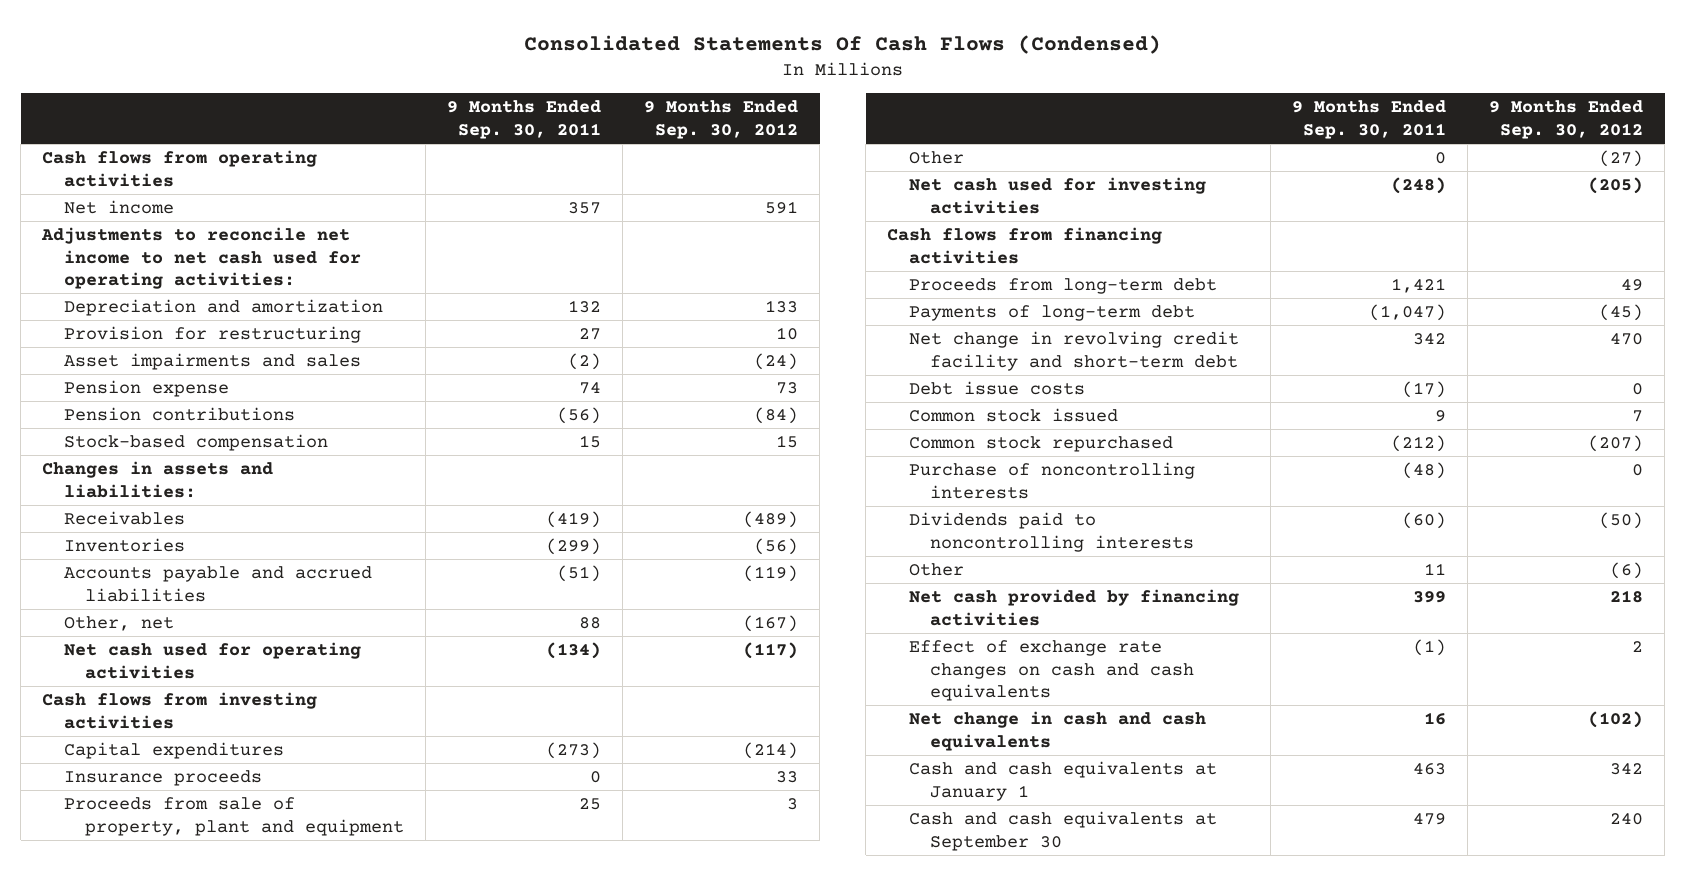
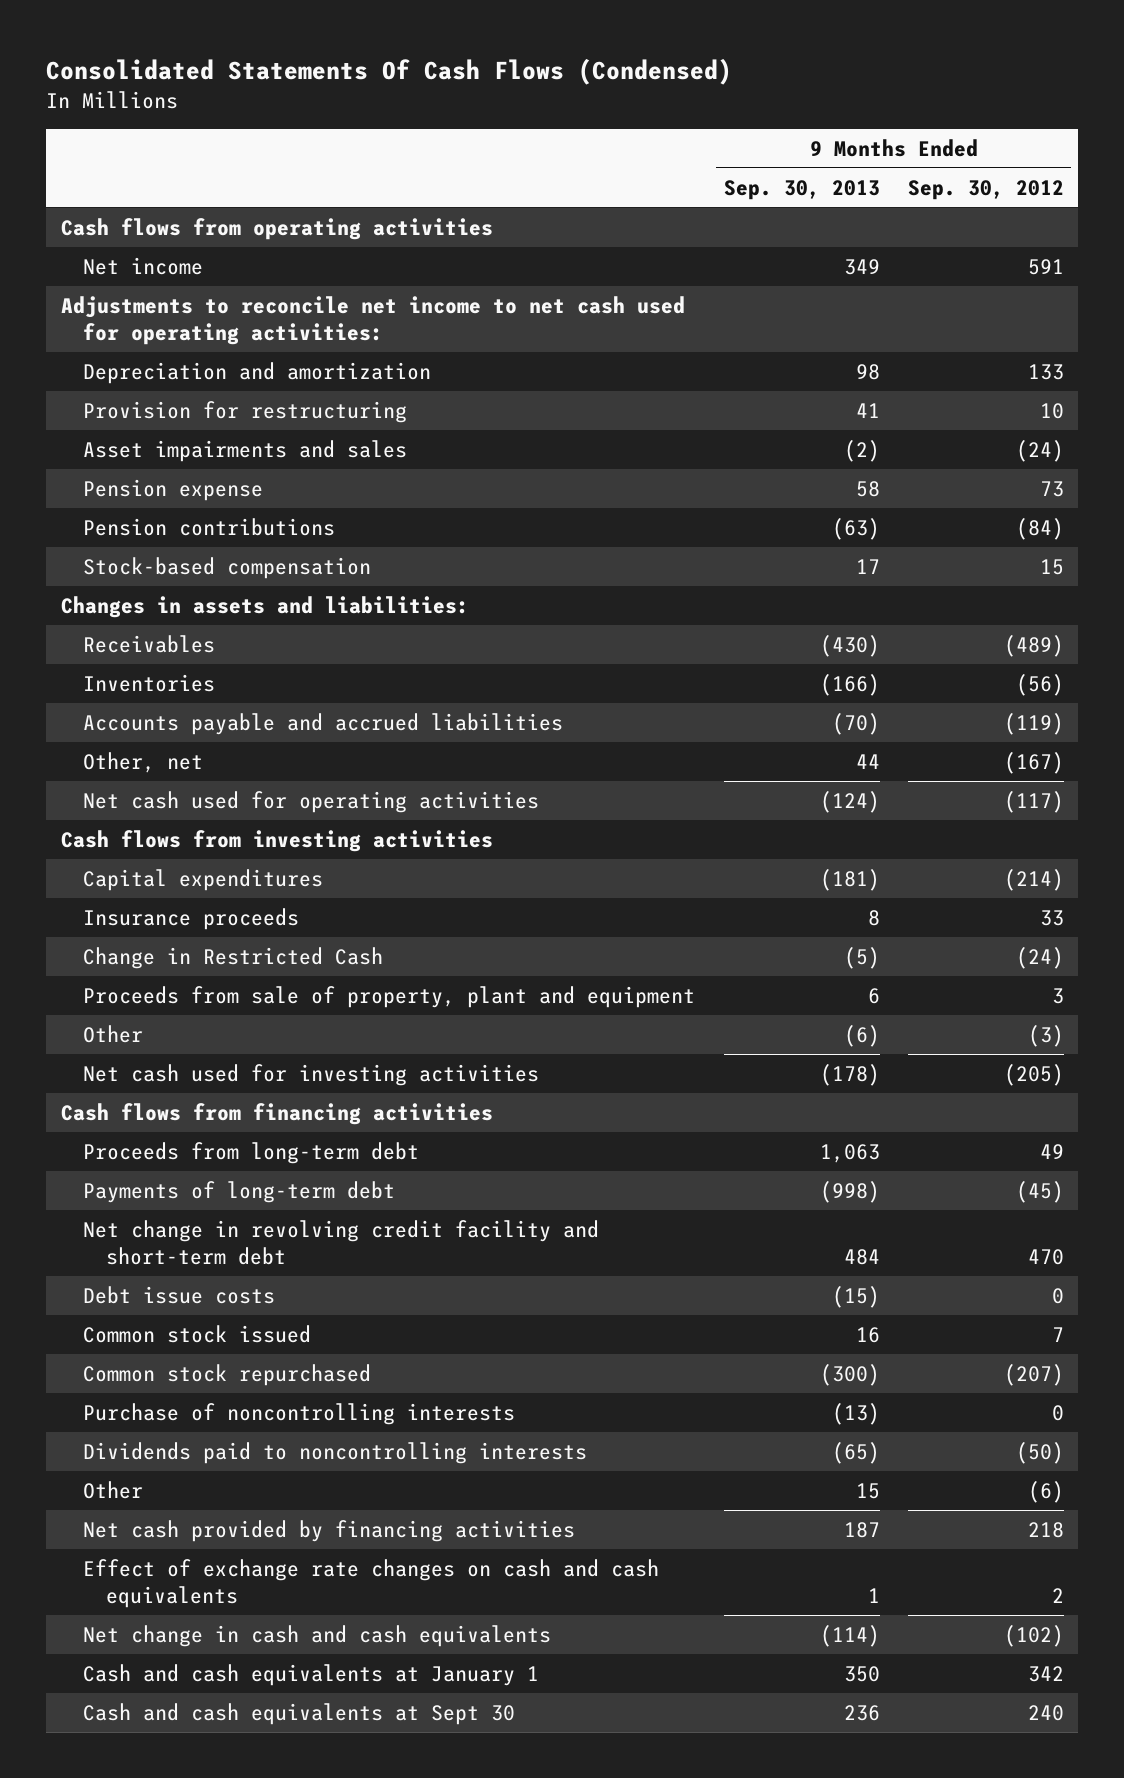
[447,100,602,139] 9 Months Ended Sep. 30, 2011 -> none
none -> [723,179,880,200] Sep. 30, 2013
none -> [83,946,384,969] Change in Restricted Cash
[1599,149,1644,167] (27) -> [1027,1024,1064,1047] (3)
[908,810,1217,851] Cash and cash equivalents at September 30 -> [83,1702,516,1725] Cash and cash equivalents at Sept 30

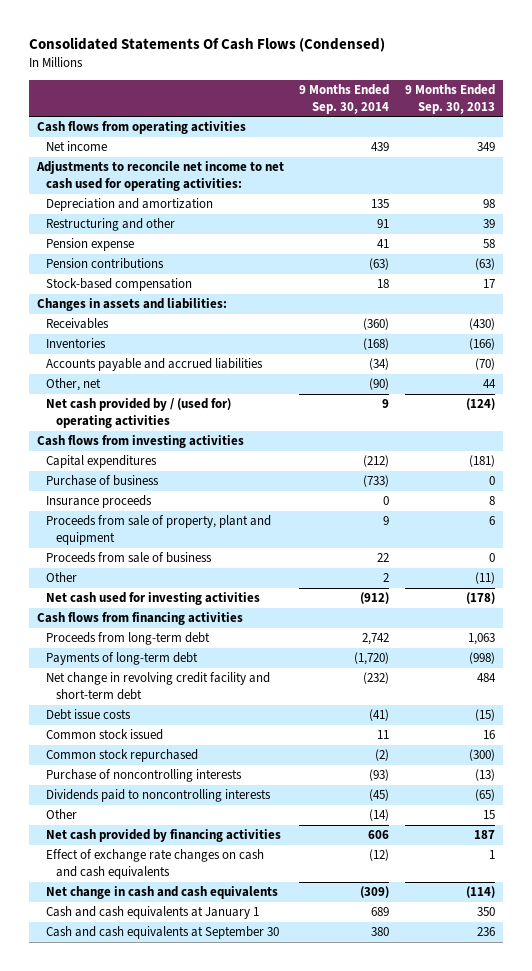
[907,179,1064,200] Sep. 30, 2012 -> none
none -> [299,84,390,114] 9 Months Ended Sep. 30, 2014
[83,400,408,423] Provision for restructuring -> none
[83,439,408,462] Asset impairments and sales -> none
none -> [46,218,176,232] Restructuring and other
[83,790,540,813] Net cash used for operating activities -> [46,398,232,428] Net cash provided by / (used for) operating activities
none -> [46,475,160,487] Purchase of business
[83,946,384,969] Change in Restricted Cash -> none
none -> [46,552,213,564] Proceeds from sale of business
[843,1024,880,1047] (6) -> [475,572,496,585] (11)
[83,1702,516,1725] Cash and cash equivalents at Sept 30 -> [46,926,280,940] Cash and cash equivalents at September 30

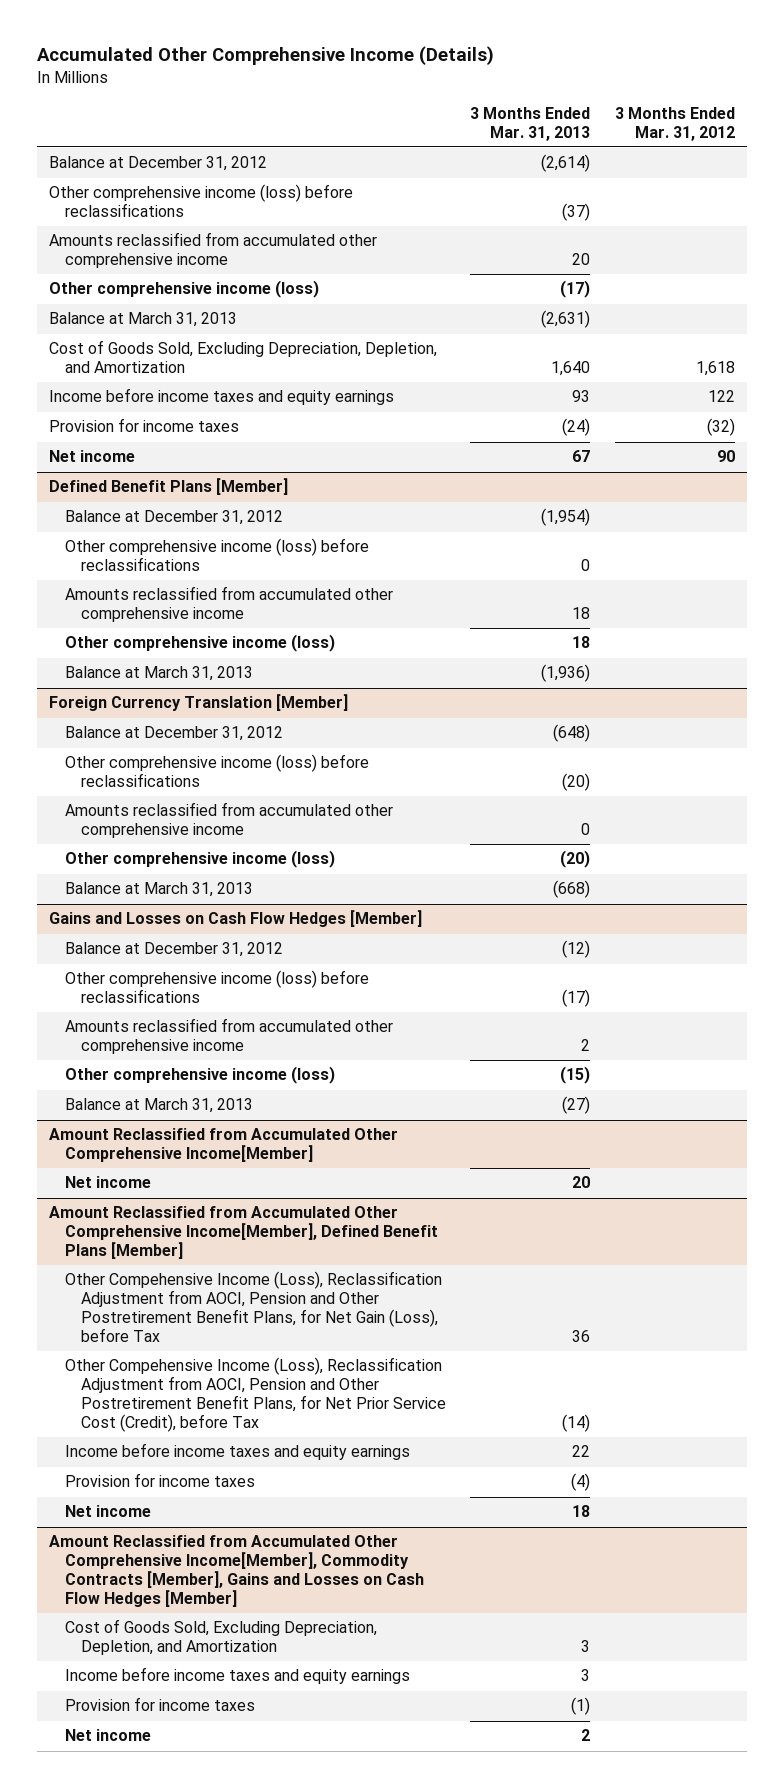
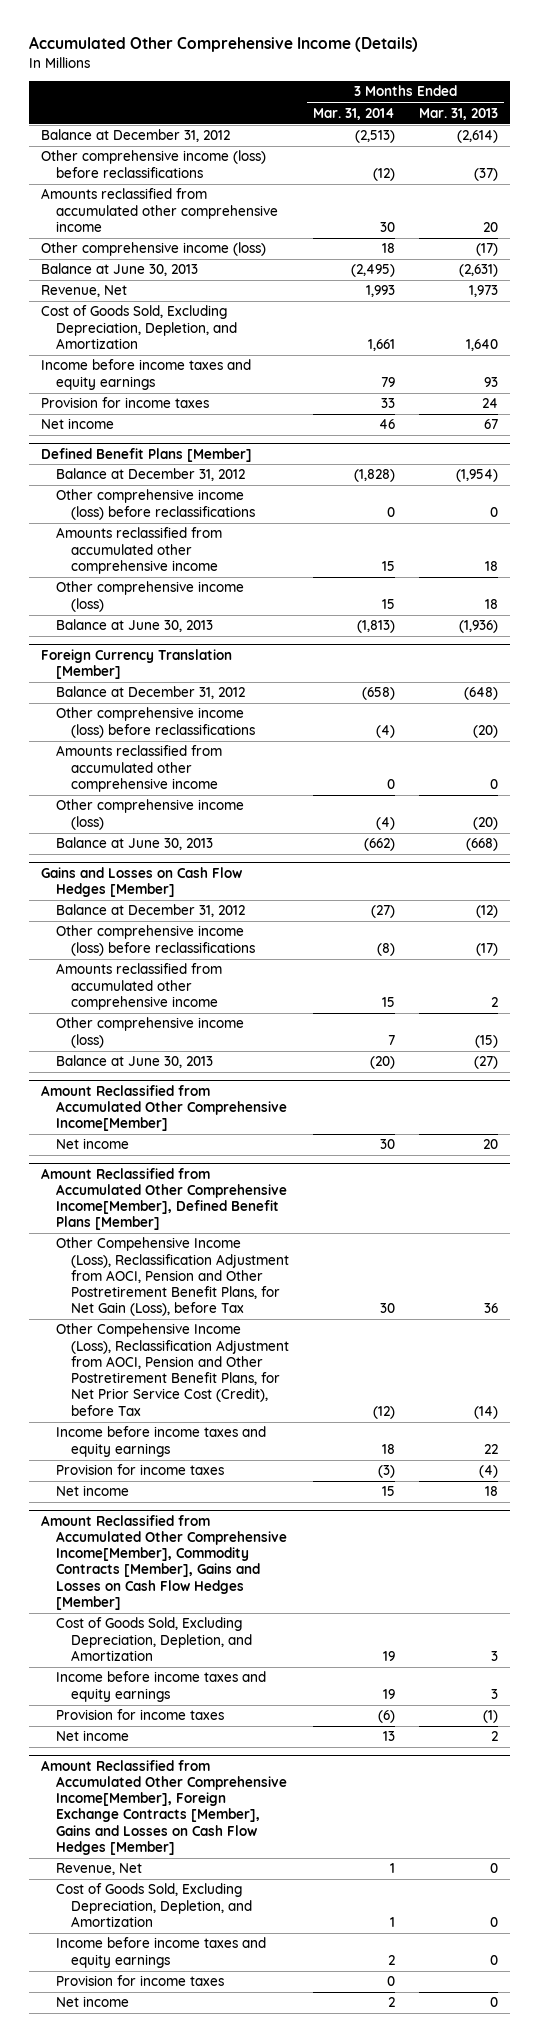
[614,106,735,141] 3 Months Ended Mar. 31, 2012 -> none
none -> [313,107,396,120] Mar. 31, 2014
[48,312,237,328] Balance at March 31, 2013 -> [40,263,198,277] Balance at June 30, 2013
none -> [40,285,127,298] Revenue, Net
[562,418,591,437] (24) -> [482,398,499,409] 24
[64,666,253,682] Balance at March 31, 2013 -> [55,619,213,633] Balance at June 30, 2013
[64,882,253,898] Balance at March 31, 2013 -> [55,837,213,851] Balance at June 30, 2013
[64,1098,253,1114] Balance at March 31, 2013 -> [55,1055,213,1069] Balance at June 30, 2013
none -> [40,1759,287,1855] Amount Reclassified from Accumulated Other Comprehensive Income[Member], Foreign Exchange Contracts [Member], Gains and Losses on Cash Flow Hedges [Member]
none -> [55,1863,142,1876] Revenue, Net
none -> [55,1883,252,1927] Cost of Goods Sold, Excluding Depreciation, Depletion, and Amortization
none -> [55,1937,266,1968] Income before income taxes and equity earnings
none -> [55,1975,224,1987] Provision for income taxes
none -> [55,1996,129,2008] Net income

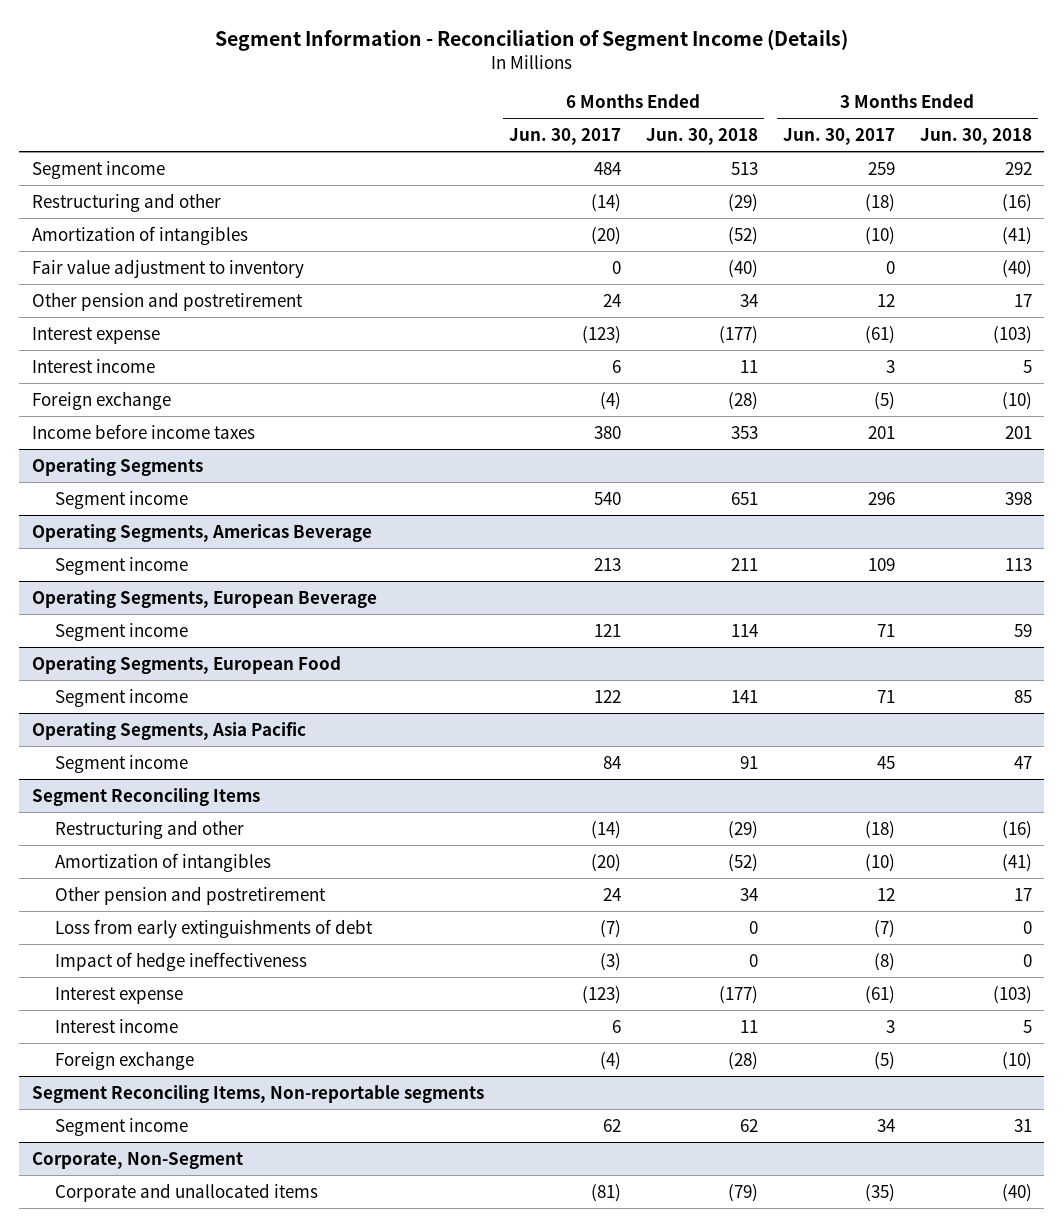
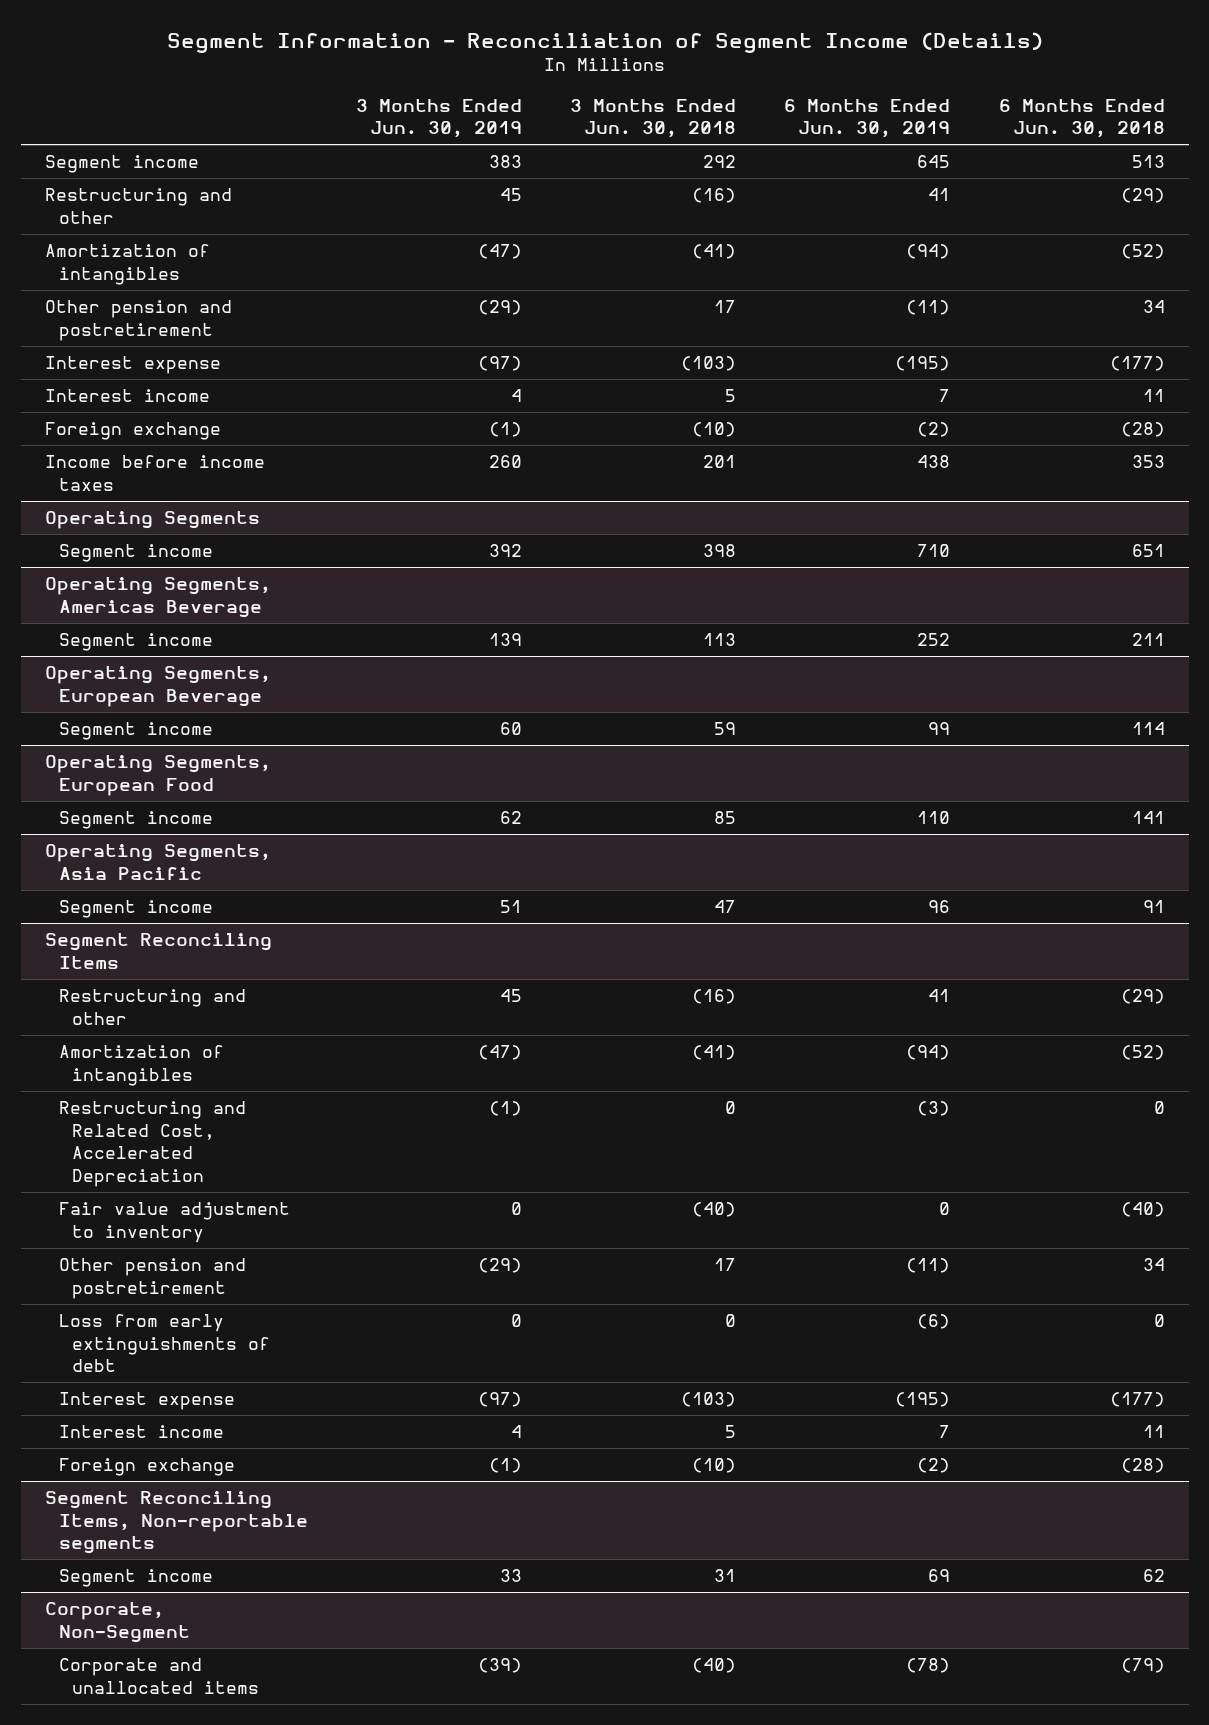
[508,128,621,146] Jun. 30, 2017 -> none
[782,128,895,146] Jun. 30, 2017 -> none
none -> [355,98,522,139] 3 Months Ended Jun. 30, 2019
none -> [784,98,951,139] 6 Months Ended Jun. 30, 2019
[31,258,304,278] Fair value adjustment to inventory -> none
none -> [58,1101,246,1187] Restructuring and Related Cost, Accelerated Depreciation
none -> [58,1202,290,1243] Fair value adjustment to inventory
[55,951,308,971] Impact of hedge ineffectiveness -> none

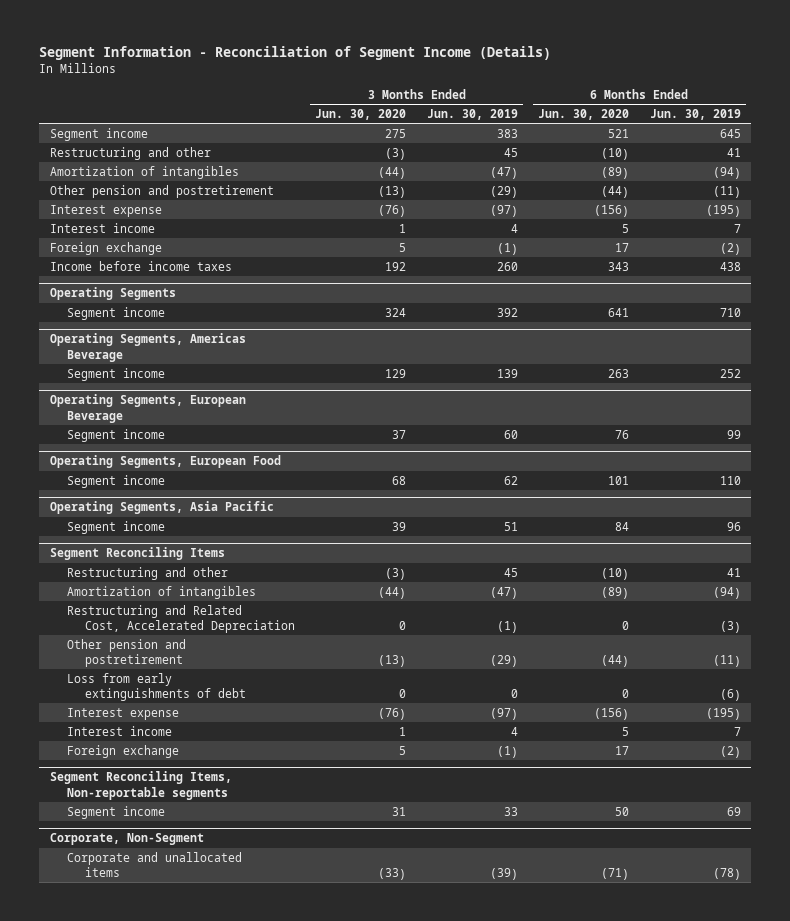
[570,98,737,139] 3 Months Ended Jun. 30, 2018 -> none
[998,98,1165,139] 6 Months Ended Jun. 30, 2018 -> none
none -> [315,108,407,120] Jun. 30, 2020
none -> [538,108,630,120] Jun. 30, 2020
[58,1202,290,1243] Fair value adjustment to inventory -> none

